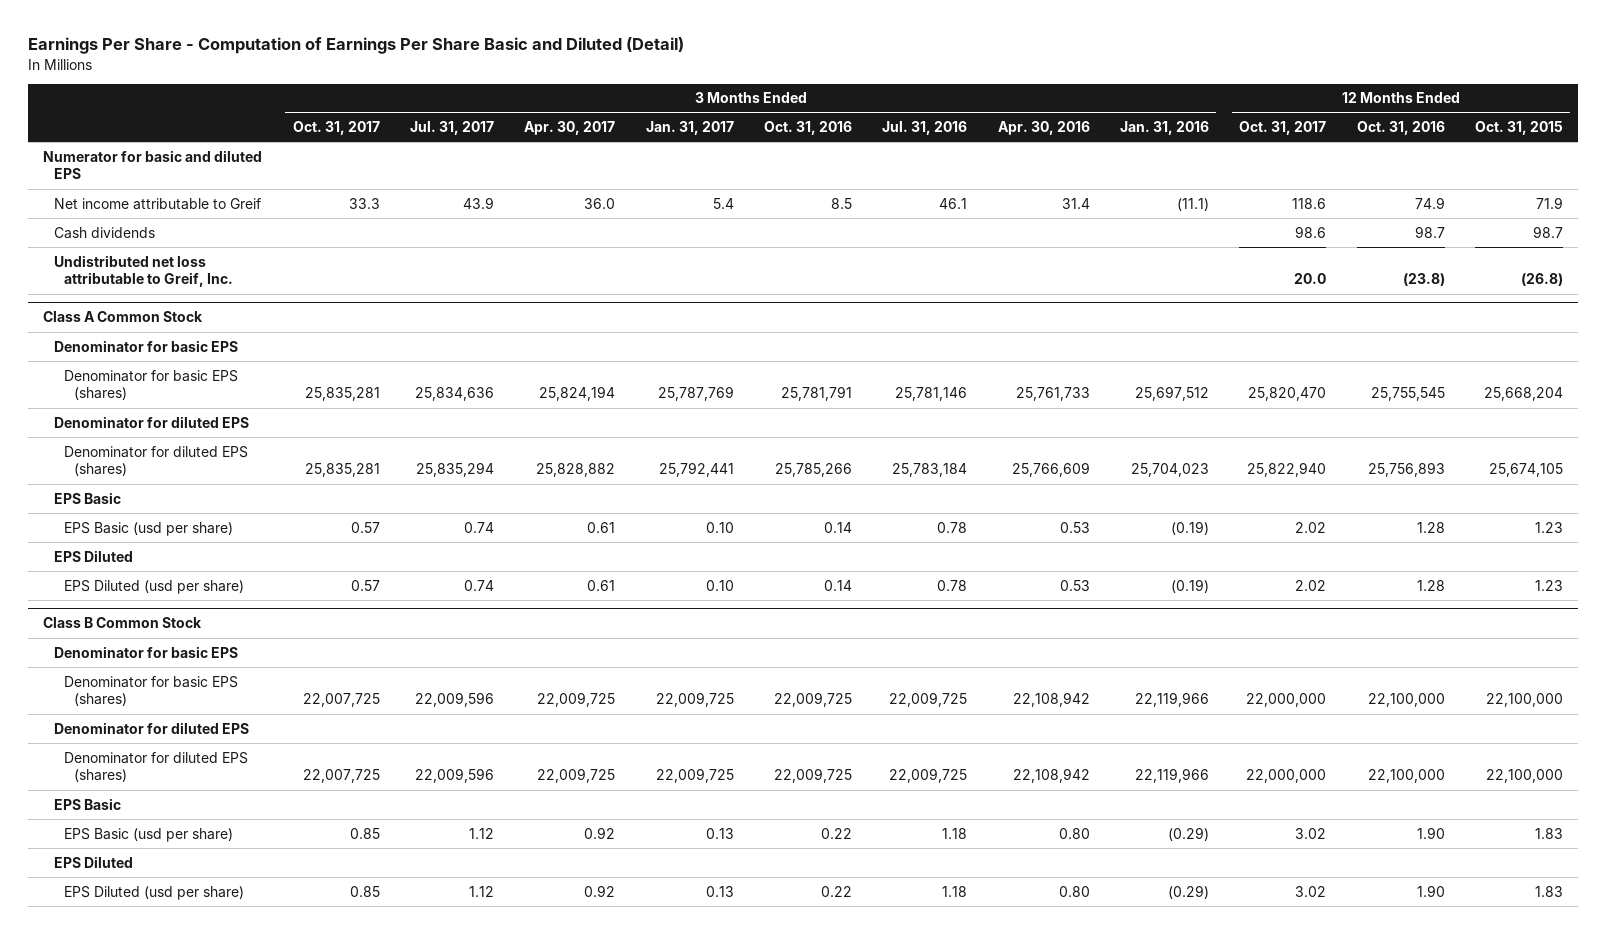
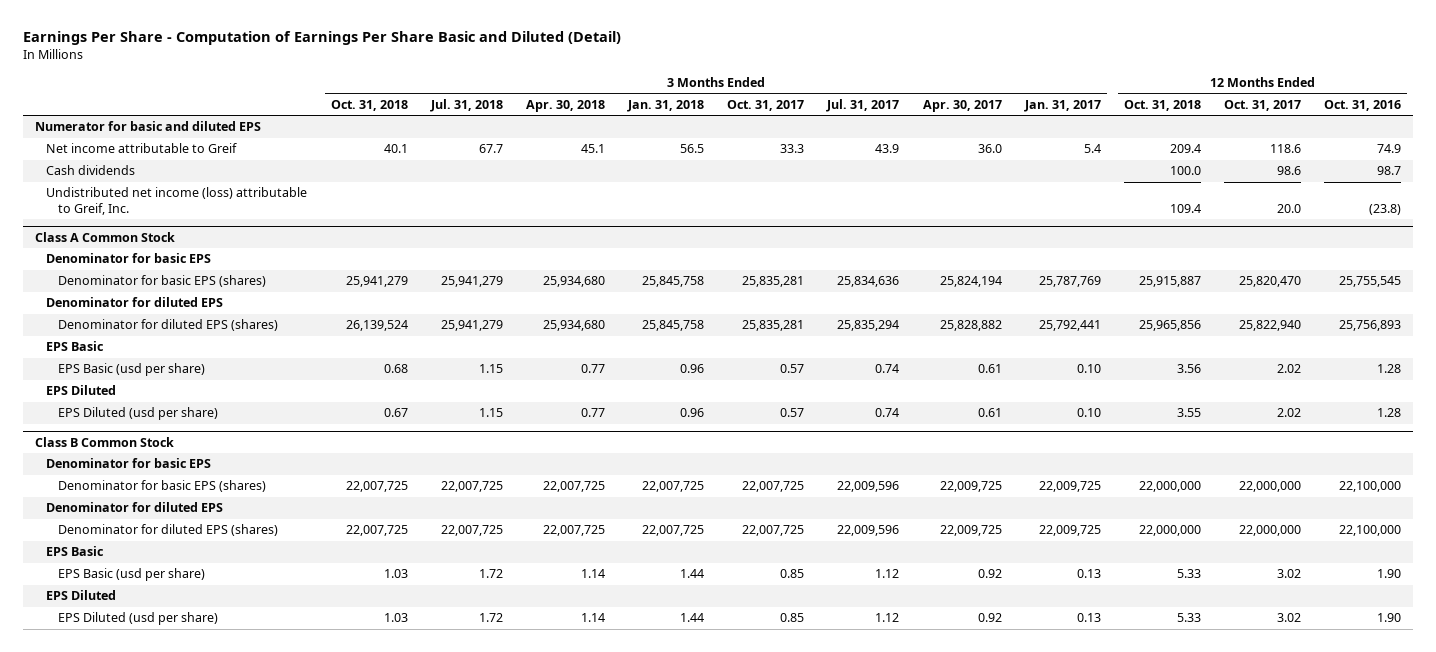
[763,121,852,136] Oct. 31, 2016 -> none
[882,121,968,136] Jul. 31, 2016 -> none
[997,121,1090,136] Apr. 30, 2016 -> none
[1119,121,1209,136] Jan. 31, 2016 -> none
[1474,121,1563,136] Oct. 31, 2015 -> none
none -> [330,99,408,111] Oct. 31, 2018
none -> [429,98,503,112] Jul. 31, 2018
none -> [525,99,605,112] Apr. 30, 2018
none -> [627,99,705,112] Jan. 31, 2018
none -> [1124,99,1202,111] Oct. 31, 2018
[53,254,233,288] Undistributed net loss attributable to Greif, Inc. -> [46,187,308,215] Undistributed net income (loss) attributable to Greif, Inc.

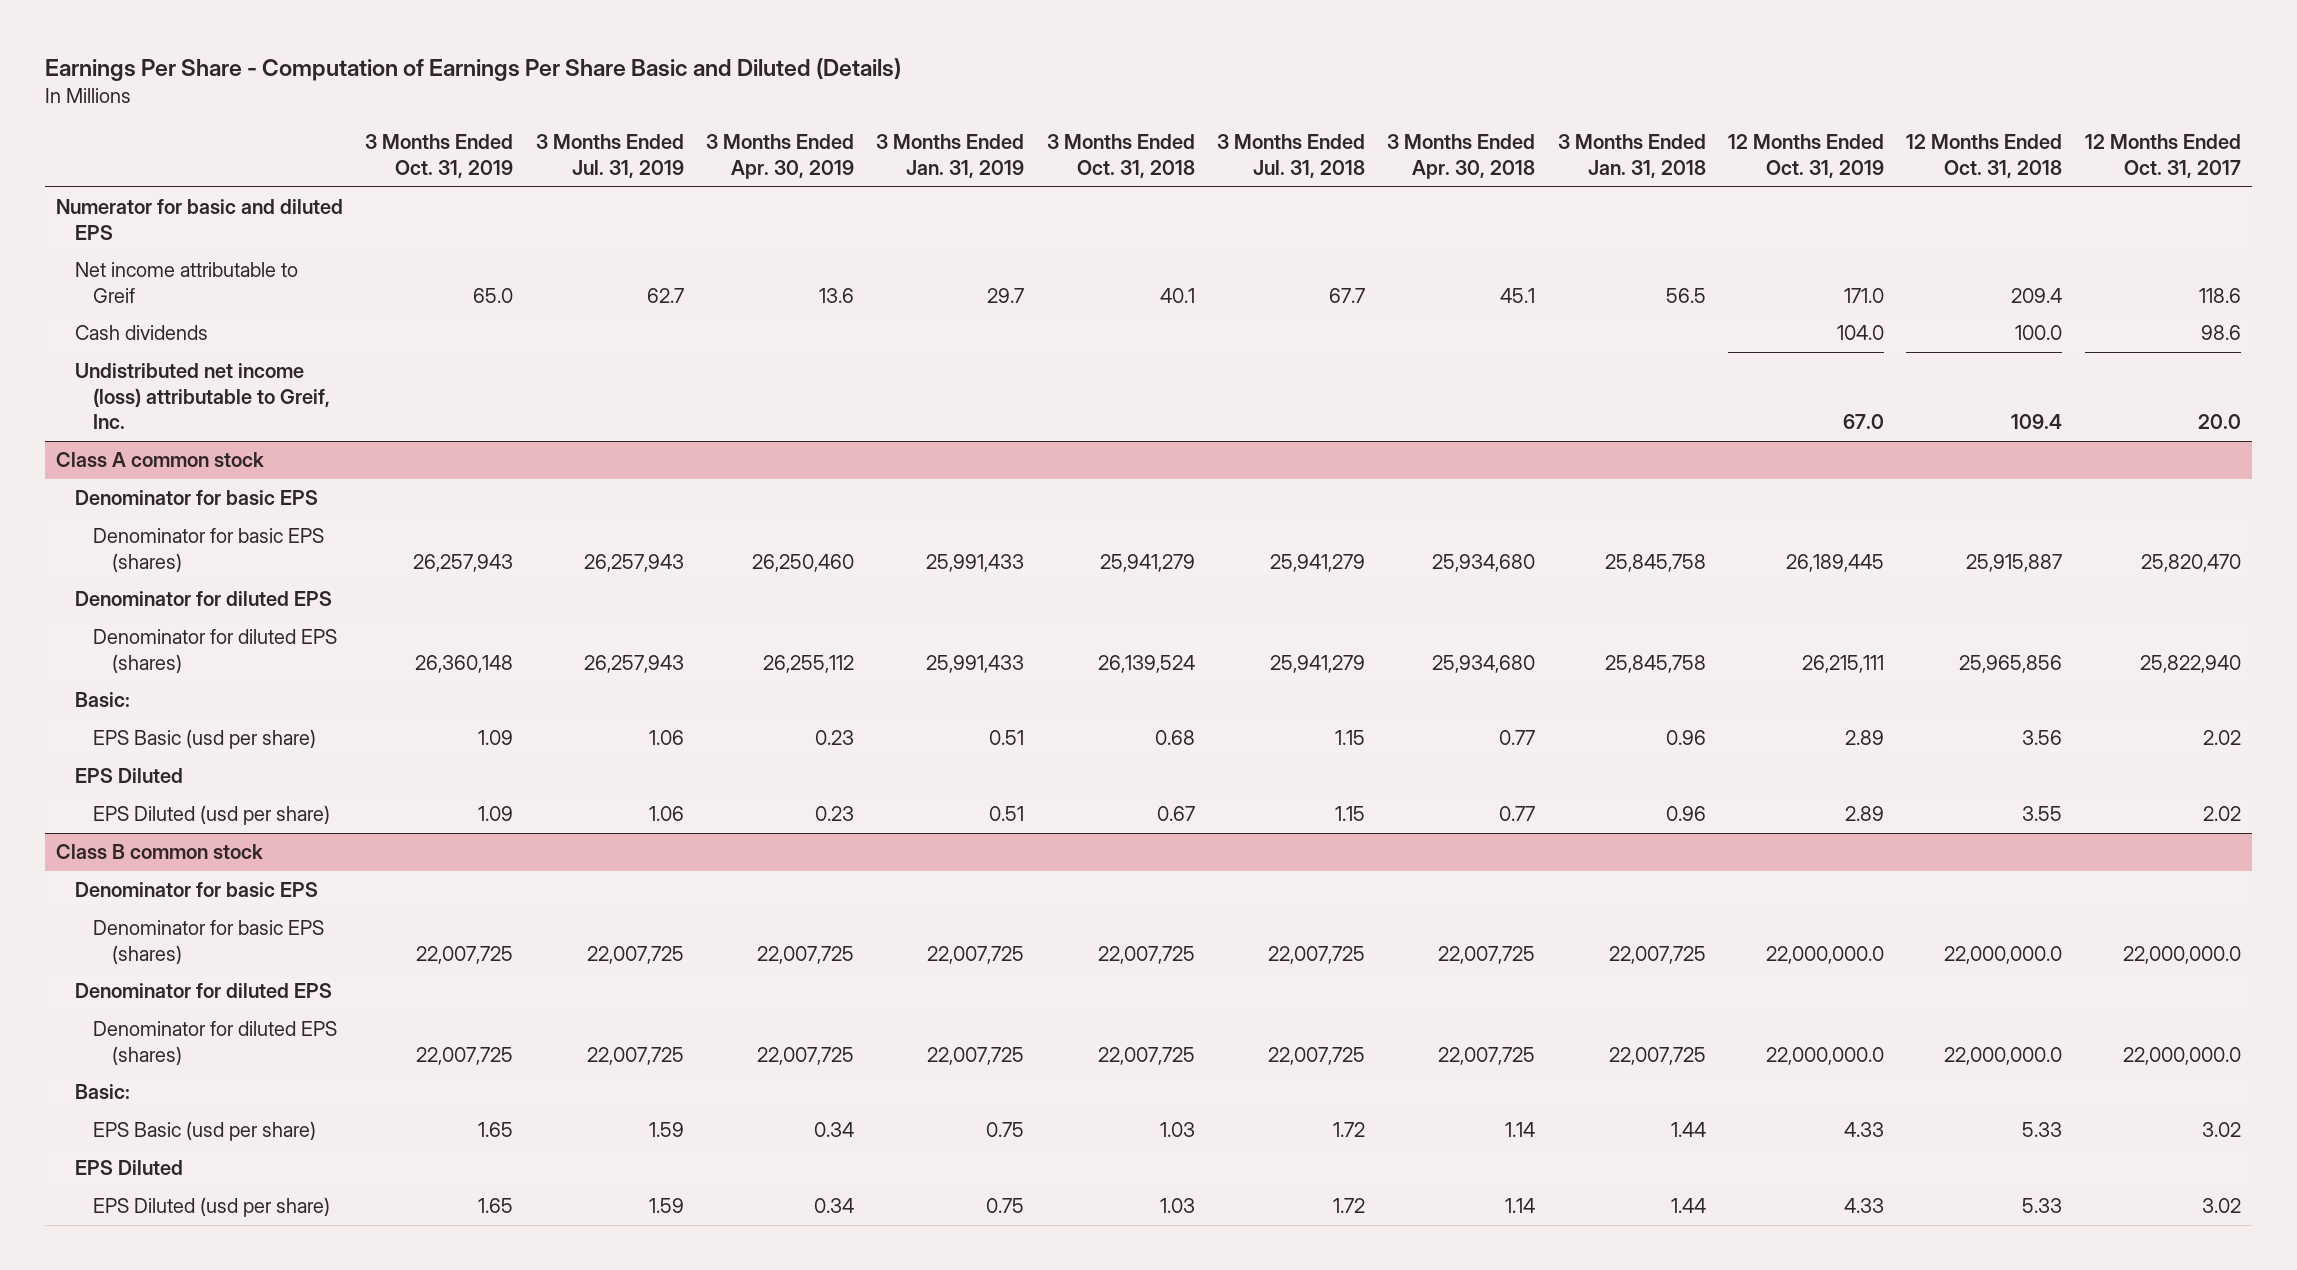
[22,31,621,46] Earnings Per Share - Computation of Earnings Per Share Basic and Diluted (Detail) -> [44,57,901,81] Earnings Per Share - Computation of Earnings Per Share Basic and Diluted (Details)
[727,99,805,111] Oct. 31, 2017 -> none
[826,98,900,112] Jul. 31, 2017 -> none
[922,99,1002,112] Apr. 30, 2017 -> none
[1023,99,1101,112] Jan. 31, 2017 -> none
[1324,99,1402,111] Oct. 31, 2016 -> none
none -> [365,134,514,179] 3 Months Ended Oct. 31, 2019
none -> [535,134,684,179] 3 Months Ended Jul. 31, 2019
none -> [705,134,854,180] 3 Months Ended Apr. 30, 2019
none -> [876,134,1025,179] 3 Months Ended Jan. 31, 2019
none -> [1727,134,1884,179] 12 Months Ended Oct. 31, 2019
[34,232,175,243] Class A Common Stock -> [55,452,264,468] Class A common stock
[46,341,105,352] EPS Basic -> [74,692,130,708] Basic:
[34,437,174,448] Class B Common Stock -> [55,844,263,860] Class B common stock
[1139,481,1202,493] 22,000,000 -> [1944,945,2063,964] 22,000,000.0
[1239,481,1302,493] 22,000,000 -> [2122,945,2241,964] 22,000,000.0
[1139,525,1202,537] 22,000,000 -> [1944,1046,2063,1065] 22,000,000.0
[1239,525,1302,537] 22,000,000 -> [2122,1046,2241,1065] 22,000,000.0
[46,546,105,557] EPS Basic -> [74,1084,130,1100] Basic:

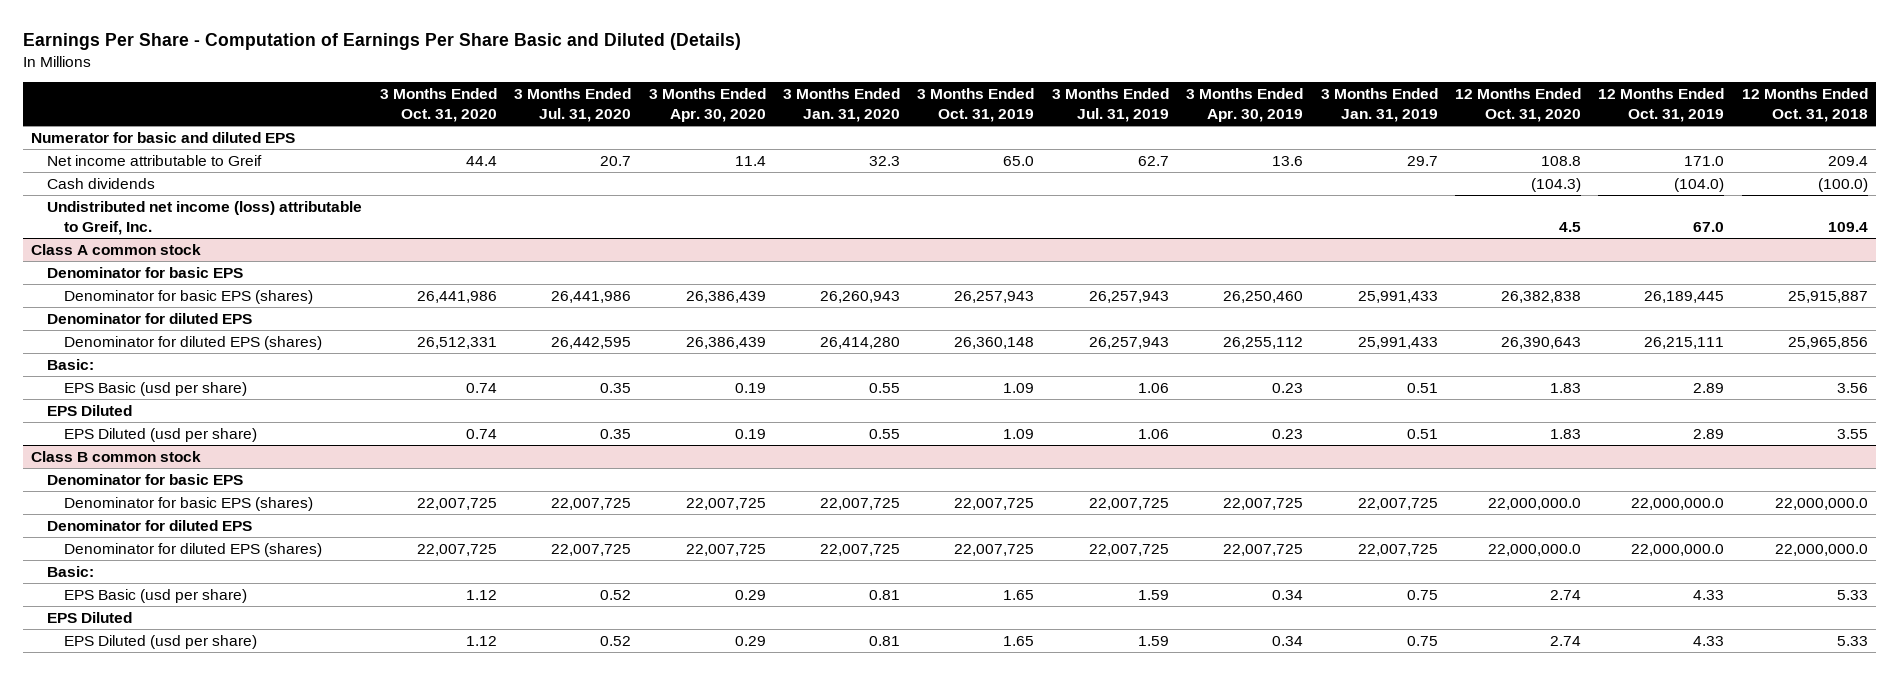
[1046,134,1195,179] 3 Months Ended Oct. 31, 2018 -> none
[1216,134,1365,179] 3 Months Ended Jul. 31, 2018 -> none
[1387,134,1536,180] 3 Months Ended Apr. 30, 2018 -> none
[1557,134,1706,179] 3 Months Ended Jan. 31, 2018 -> none
[2084,134,2241,179] 12 Months Ended Oct. 31, 2017 -> none
none -> [379,88,497,122] 3 Months Ended Oct. 31, 2020
none -> [514,88,632,122] 3 Months Ended Jul. 31, 2020
none -> [648,88,766,122] 3 Months Ended Apr. 30, 2020
none -> [783,88,901,122] 3 Months Ended Jan. 31, 2020
none -> [1454,88,1581,122] 12 Months Ended Oct. 31, 2020
[1836,325,1884,341] 104.0 -> [1674,178,1725,193] (104.0)
[2015,325,2063,341] 100.0 -> [1817,178,1868,193] (100.0)

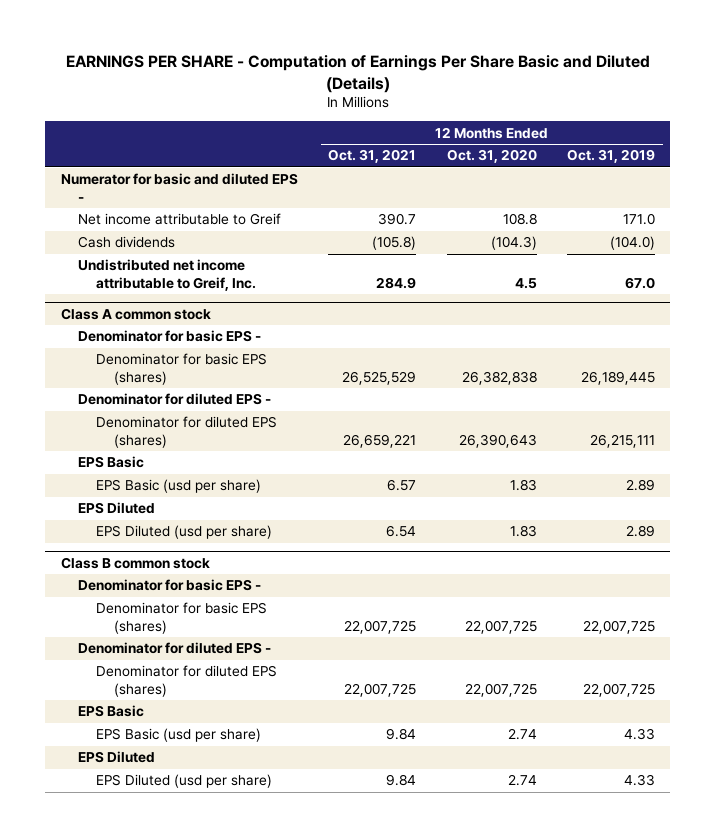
[22,33,741,51] Earnings Per Share - Computation of Earnings Per Share Basic and Diluted (Details) -> [65,54,650,93] EARNINGS PER SHARE - Computation of Earnings Per Share Basic and Diluted (Details)
[379,88,497,122] 3 Months Ended Oct. 31, 2020 -> none
[514,88,632,122] 3 Months Ended Jul. 31, 2020 -> none
[648,88,766,122] 3 Months Ended Apr. 30, 2020 -> none
[783,88,901,122] 3 Months Ended Jan. 31, 2020 -> none
[917,88,1035,122] 3 Months Ended Oct. 31, 2019 -> none
[1051,88,1169,122] 3 Months Ended Jul. 31, 2019 -> none
[1186,88,1304,122] 3 Months Ended Apr. 30, 2019 -> none
[1320,88,1438,122] 3 Months Ended Jan. 31, 2019 -> none
[1741,88,1868,122] 12 Months Ended Oct. 31, 2018 -> none
none -> [328,149,417,164] Oct. 31, 2021
[31,132,296,144] Numerator for basic and diluted EPS -> [60,173,298,202] Numerator for basic and diluted EPS -
[47,201,363,235] Undistributed net income (loss) attributable to Greif, Inc. -> [78,259,256,291] Undistributed net income attributable to Greif, Inc.
[47,267,244,279] Denominator for basic EPS -> [78,330,262,343] Denominator for basic EPS -
[47,313,253,325] Denominator for diluted EPS -> [78,393,272,406] Denominator for diluted EPS -
[47,359,95,371] Basic: -> [78,456,145,469] EPS Basic
[47,474,244,486] Denominator for basic EPS -> [78,579,262,592] Denominator for basic EPS -
[1487,498,1581,511] 22,000,000.0 -> [464,619,537,634] 22,007,725
[1631,498,1725,511] 22,000,000.0 -> [583,619,656,634] 22,007,725
[47,520,253,532] Denominator for diluted EPS -> [78,642,272,655] Denominator for diluted EPS -
[1487,544,1581,557] 22,000,000.0 -> [464,682,537,697] 22,007,725
[1631,544,1725,557] 22,000,000.0 -> [583,682,656,697] 22,007,725
[47,566,95,578] Basic: -> [78,705,145,718] EPS Basic

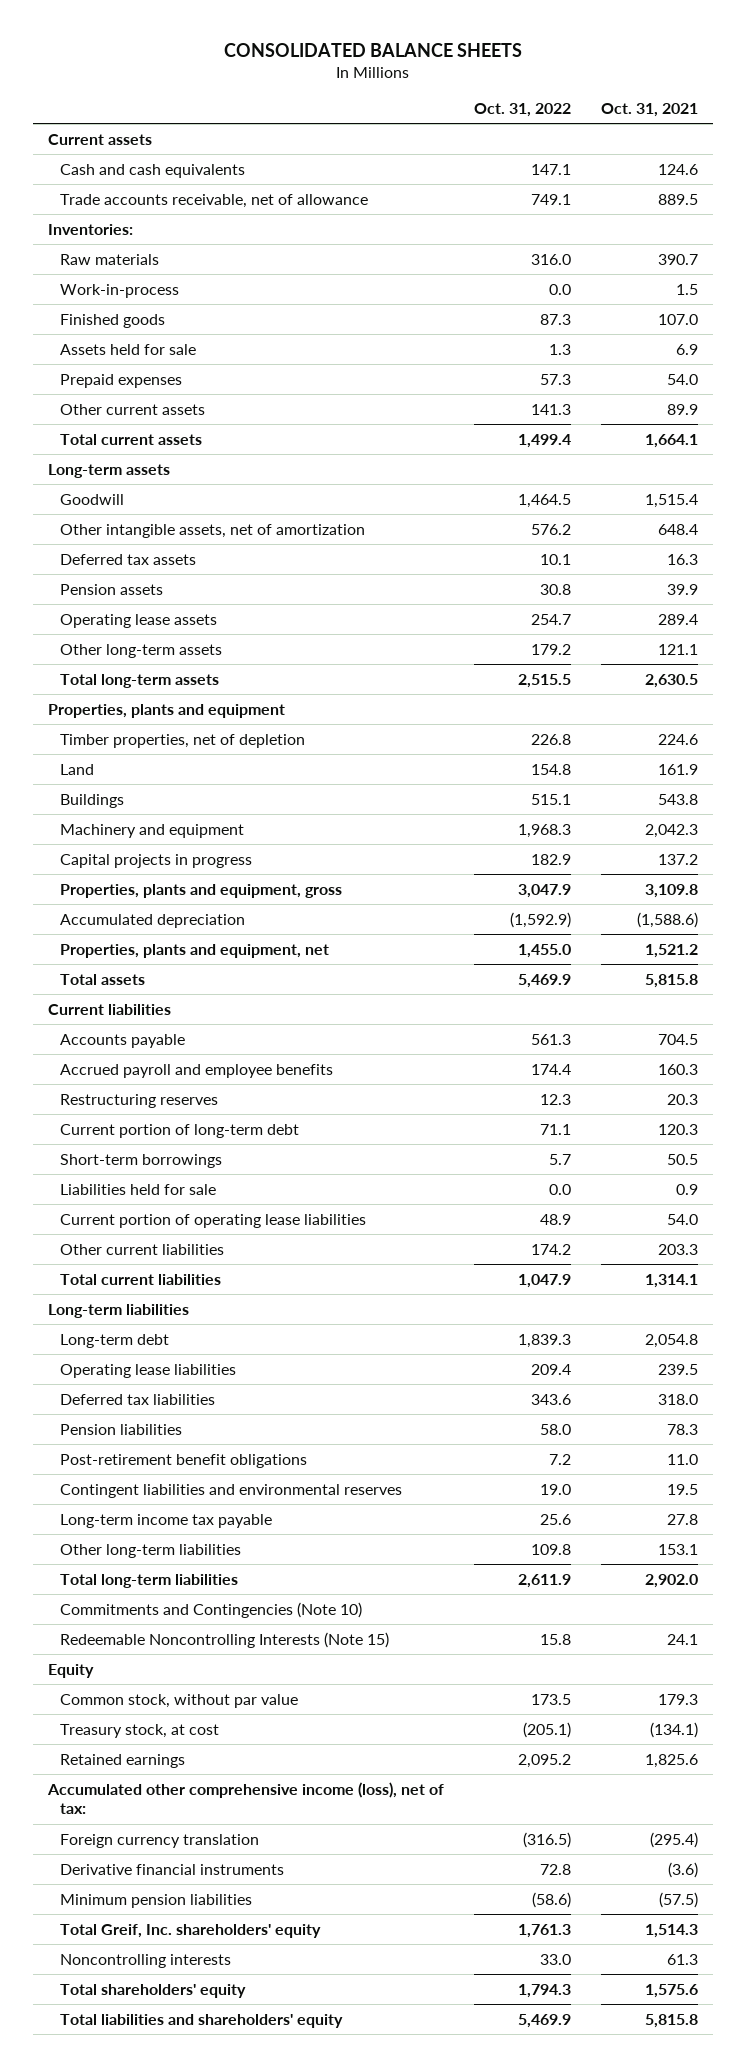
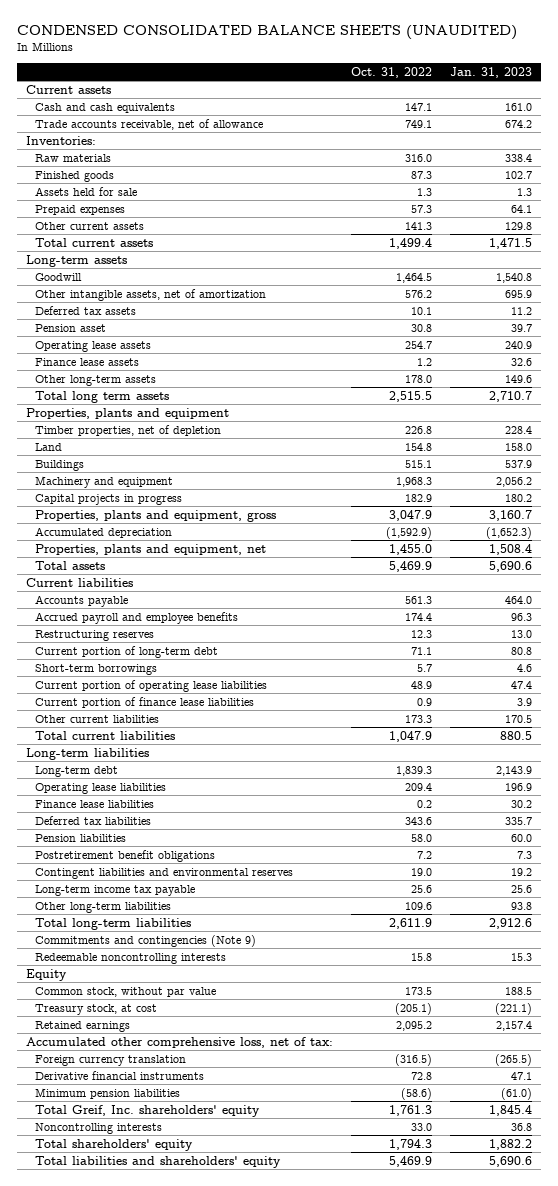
[223,42,522,57] CONSOLIDATED BALANCE SHEETS -> [16,25,517,41] CONDENSED CONSOLIDATED BALANCE SHEETS (UNAUDITED)
[600,102,698,117] Oct. 31, 2021 -> none
none -> [449,66,532,78] Jan. 31, 2023
[60,283,180,298] Work-in-process -> none
[60,583,164,595] Pension assets -> [35,323,107,332] Pension asset
none -> [35,357,140,366] Finance lease assets
[530,643,571,655] 179.2 -> [404,374,432,383] 178.0
[60,673,220,688] Total long-term assets -> [35,390,170,403] Total long term assets
[60,1183,217,1195] Liabilities held for sale -> none
none -> [35,696,255,708] Current portion of finance lease liabilities
[530,1243,571,1255] 174.2 -> [404,714,432,723] 173.3
none -> [35,799,155,808] Finance lease liabilities
[60,1453,308,1468] Post-retirement benefit obligations -> [35,849,216,862] Postretirement benefit obligations
[530,1543,571,1555] 109.8 -> [404,901,432,910] 109.6
[60,1601,363,1618] Commitments and Contingencies (Note 10) -> [35,934,257,947] Commitments and contingencies (Note 9)
[60,1631,390,1648] Redeemable Noncontrolling Interests (Note 15) -> [35,952,227,964] Redeemable noncontrolling interests
[46,1781,444,1815] Accumulated other comprehensive income (loss), net of tax: -> [25,1036,333,1048] Accumulated other comprehensive loss, net of tax:

